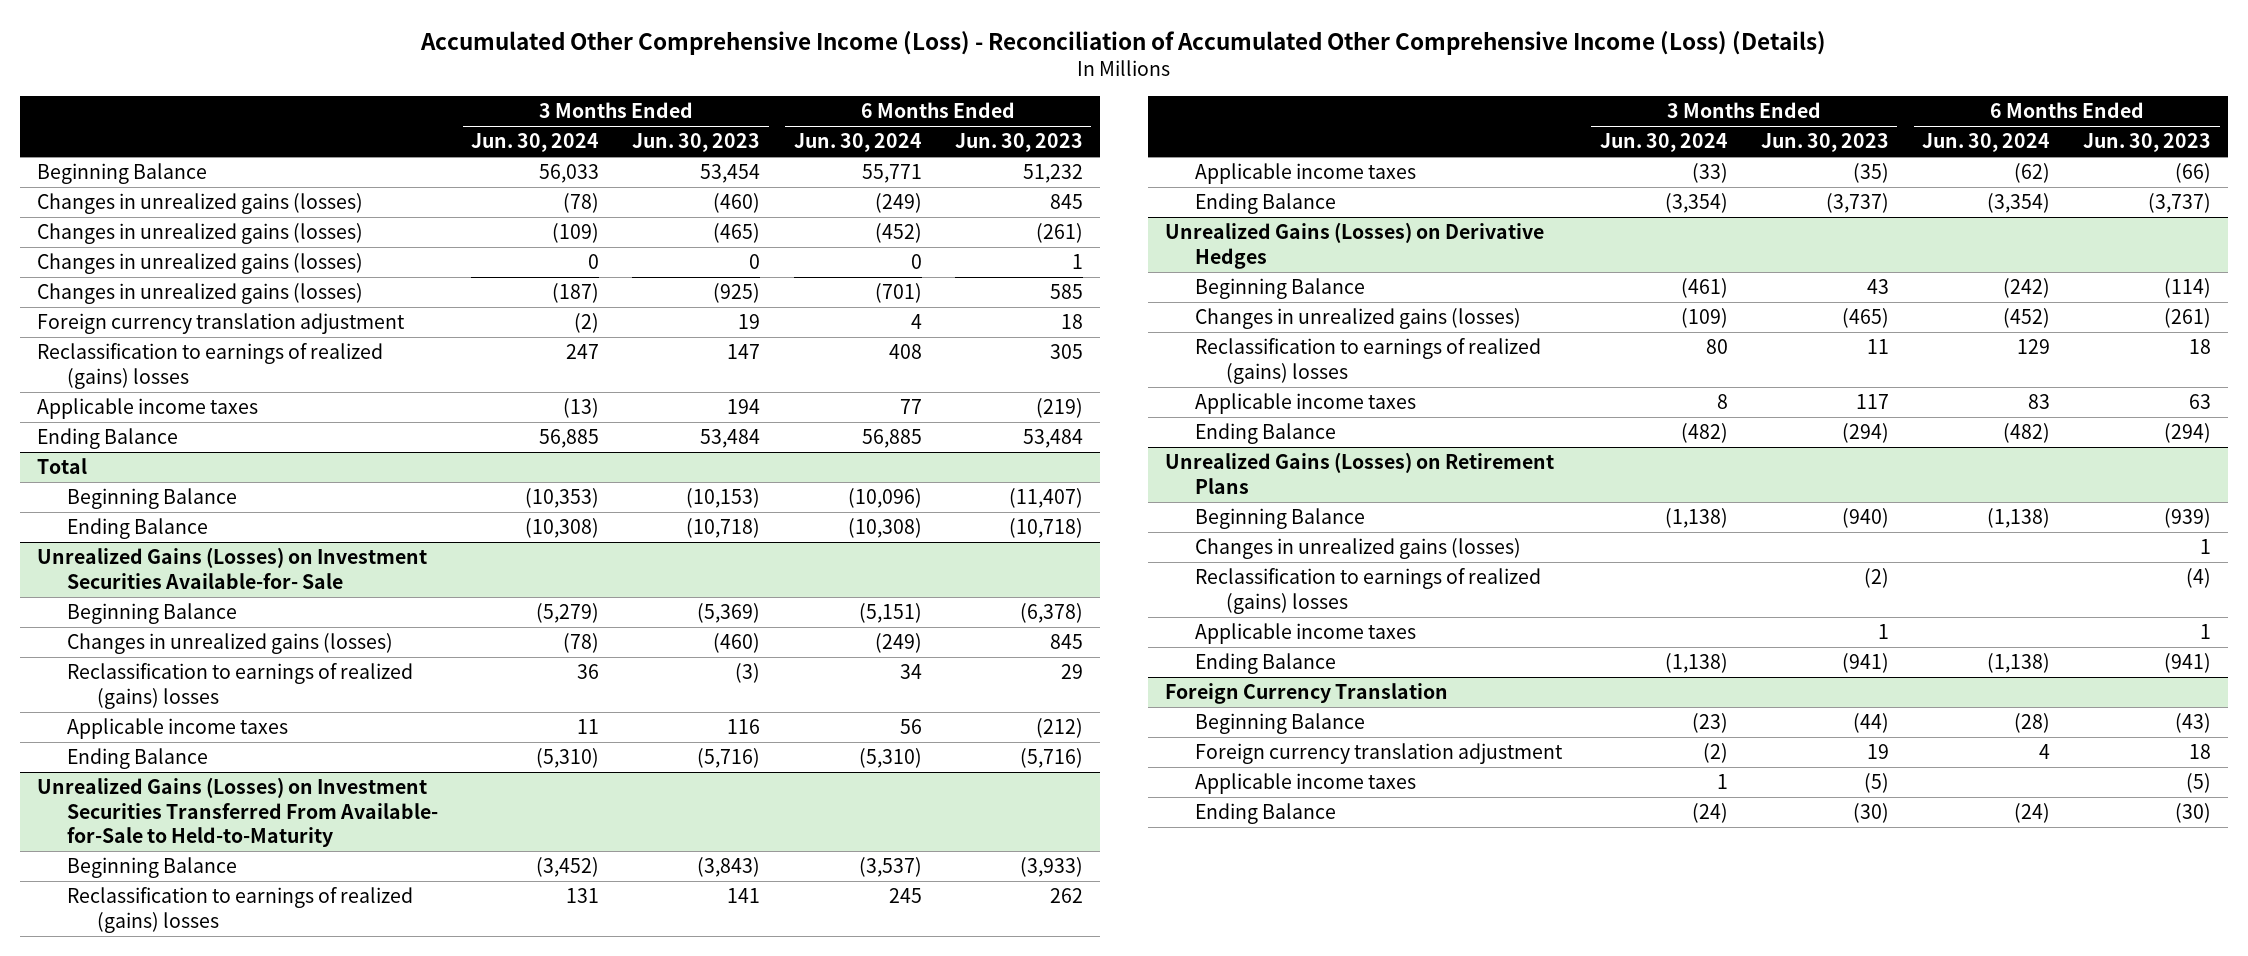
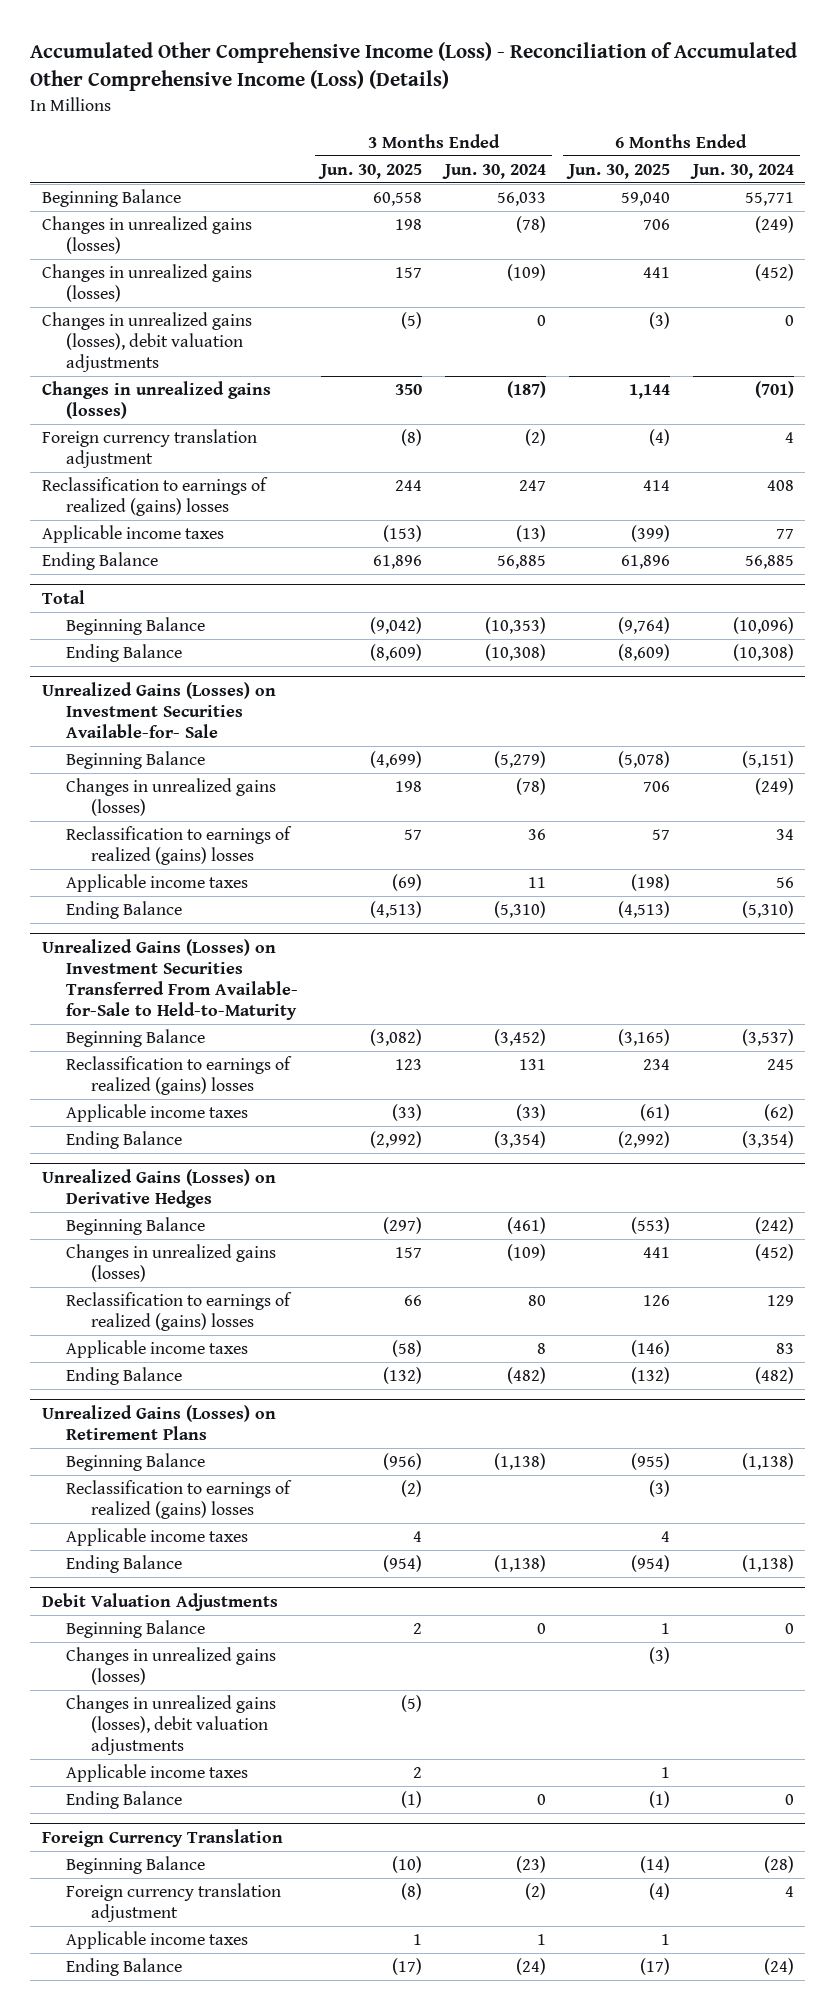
[632,133,761,153] Jun. 30, 2023 -> none
[954,133,1083,153] Jun. 30, 2023 -> none
none -> [318,163,423,179] Jun. 30, 2025
none -> [565,163,670,179] Jun. 30, 2025
[36,253,363,275] Changes in unrealized gains (losses) -> [41,312,252,373] Changes in unrealized gains (losses), debit valuation adjustments
[1195,538,1522,560] Changes in unrealized gains (losses) -> none
none -> [41,1592,278,1611] Debit Valuation Adjustments
none -> [66,1620,206,1639] Beginning Balance
none -> [66,1647,277,1686] Changes in unrealized gains (losses)
none -> [66,1695,277,1756] Changes in unrealized gains (losses), debit valuation adjustments
none -> [66,1764,249,1783] Applicable income taxes
none -> [66,1791,183,1810] Ending Balance

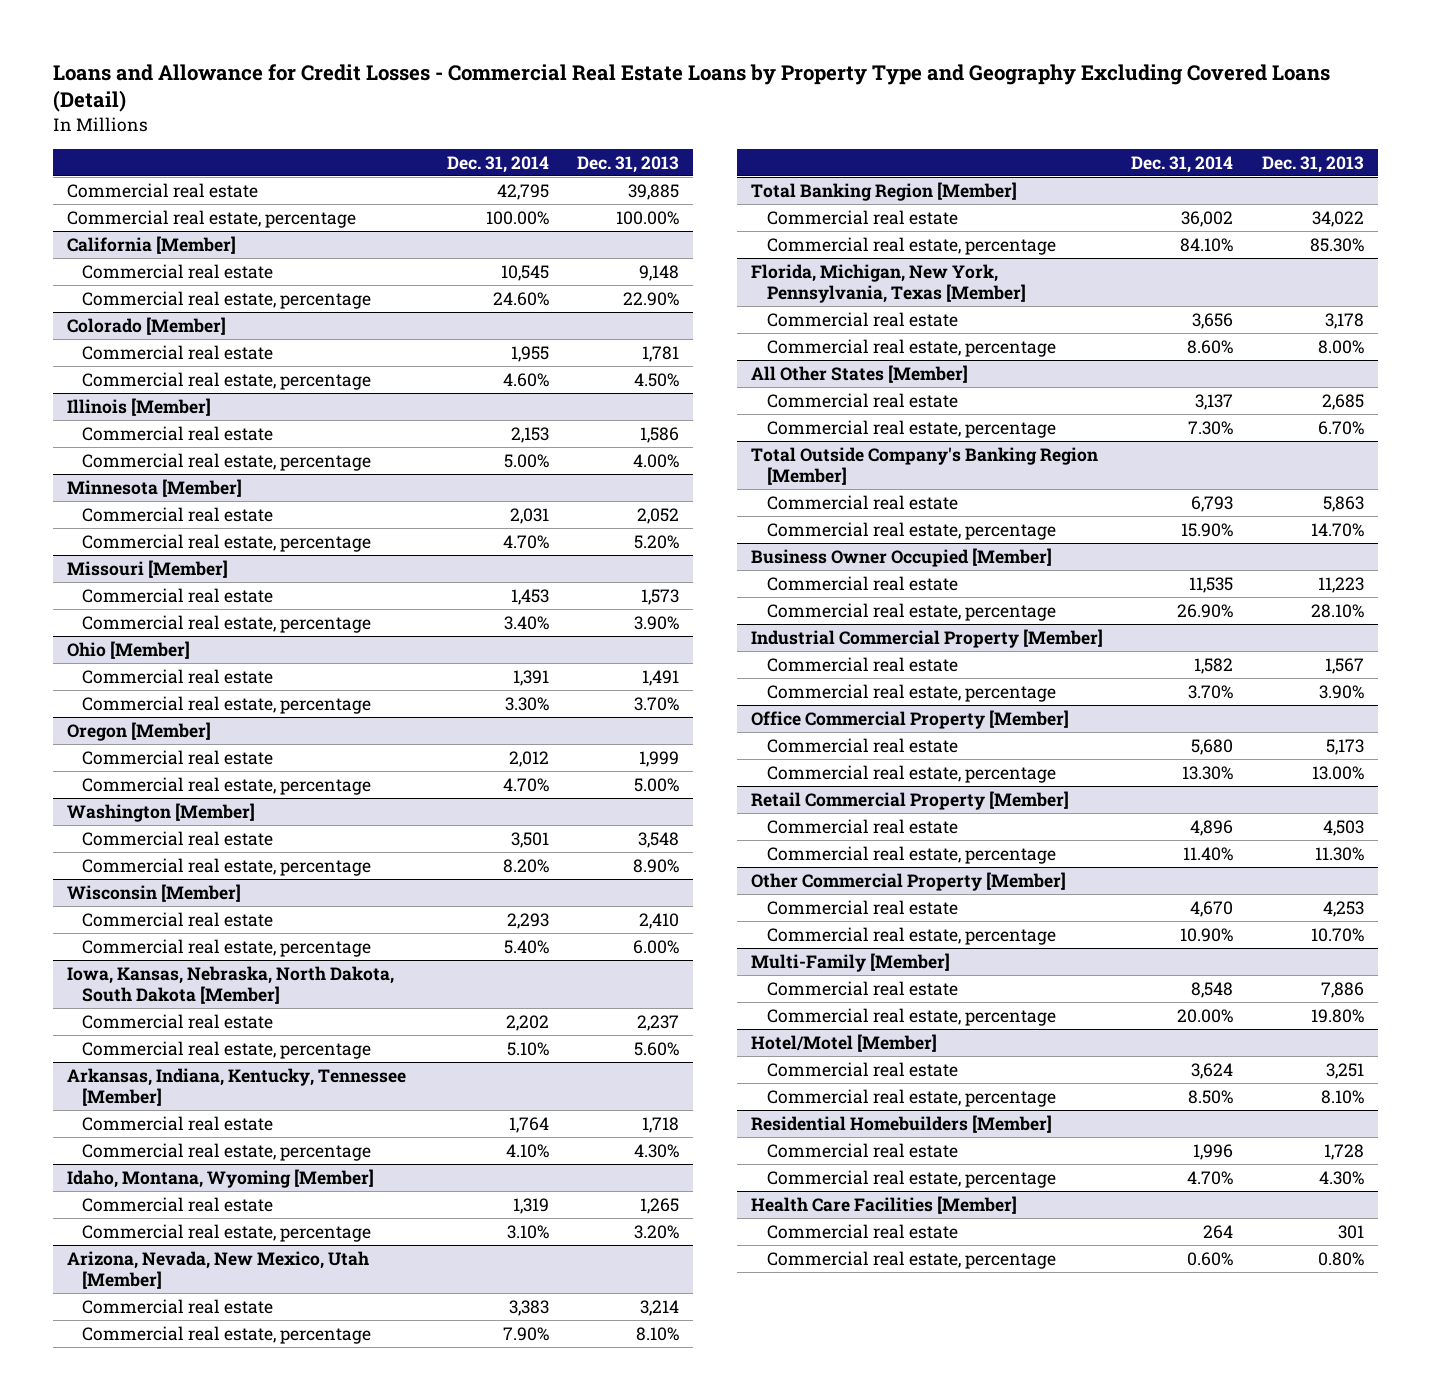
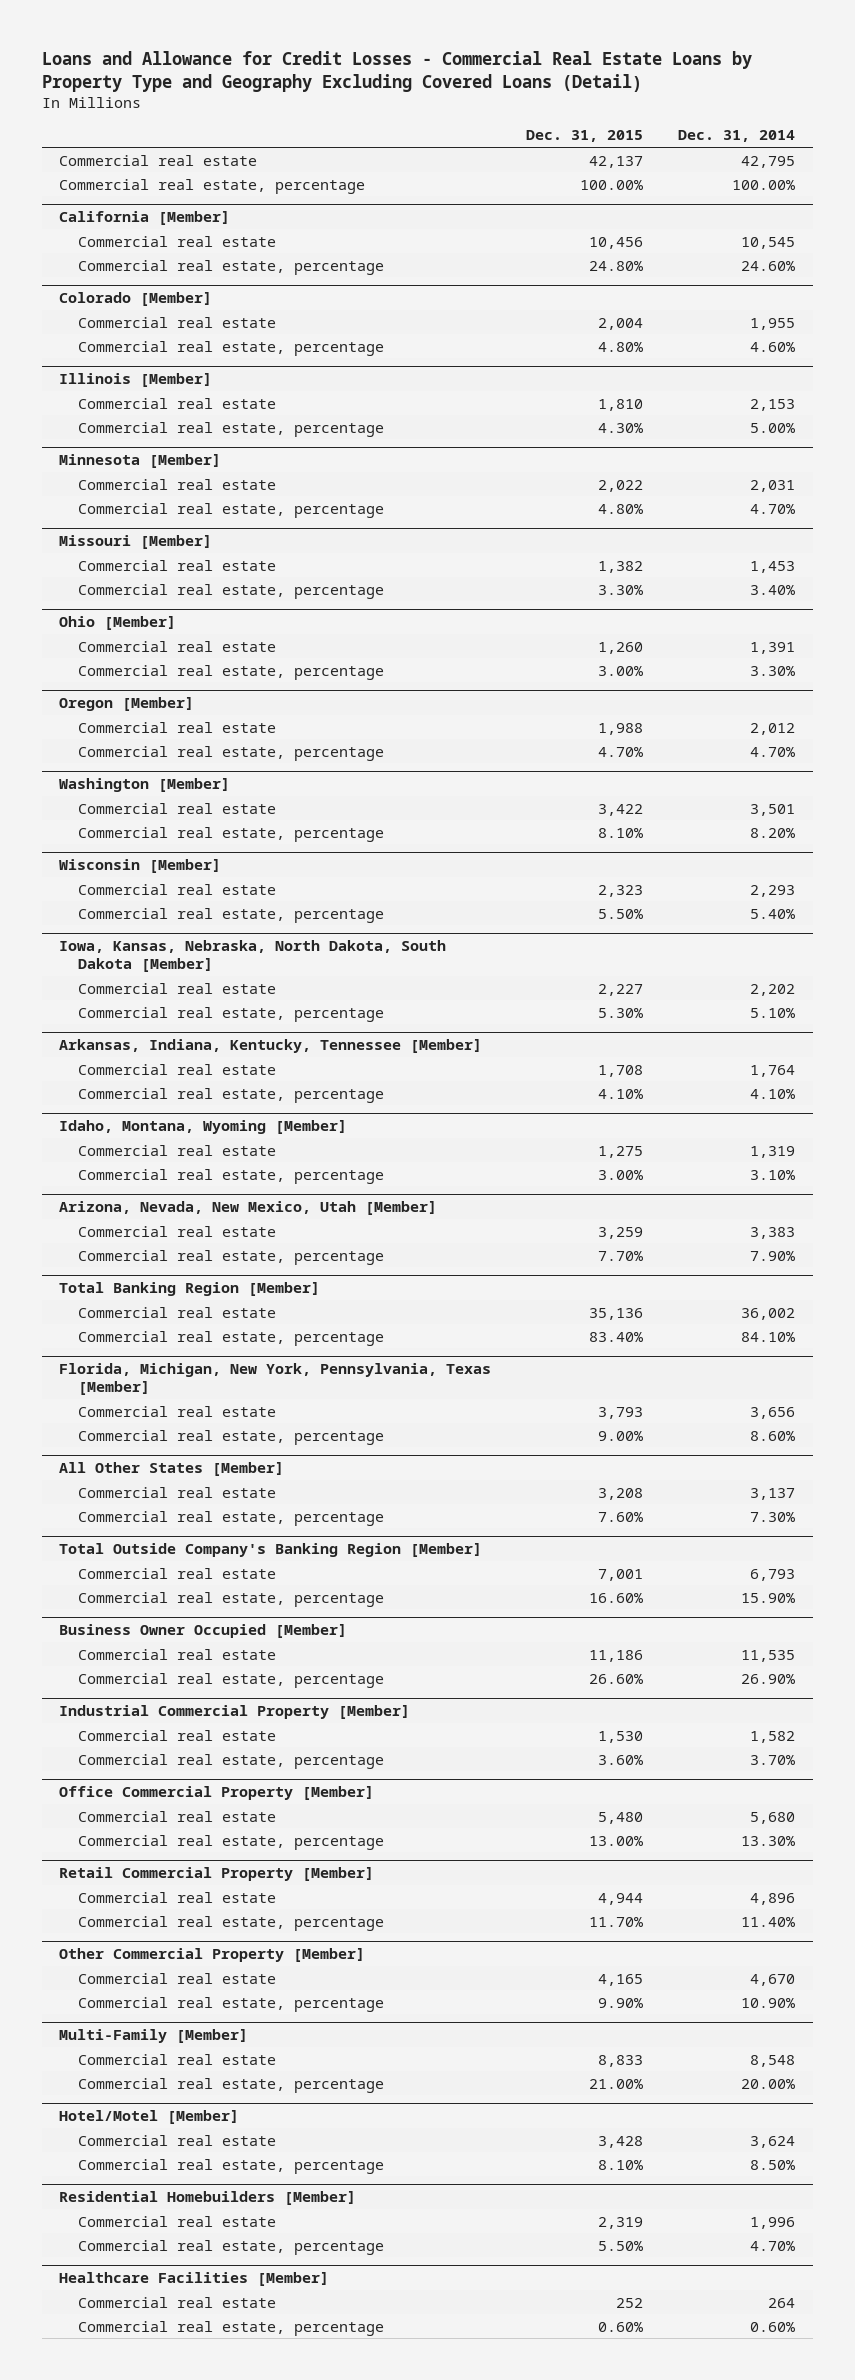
[577,155,680,173] Dec. 31, 2013 -> none
none -> [526,130,644,143] Dec. 31, 2015
[751,1195,1018,1214] Health Care Facilities [Member] -> [59,2272,330,2287] Healthcare Facilities [Member]

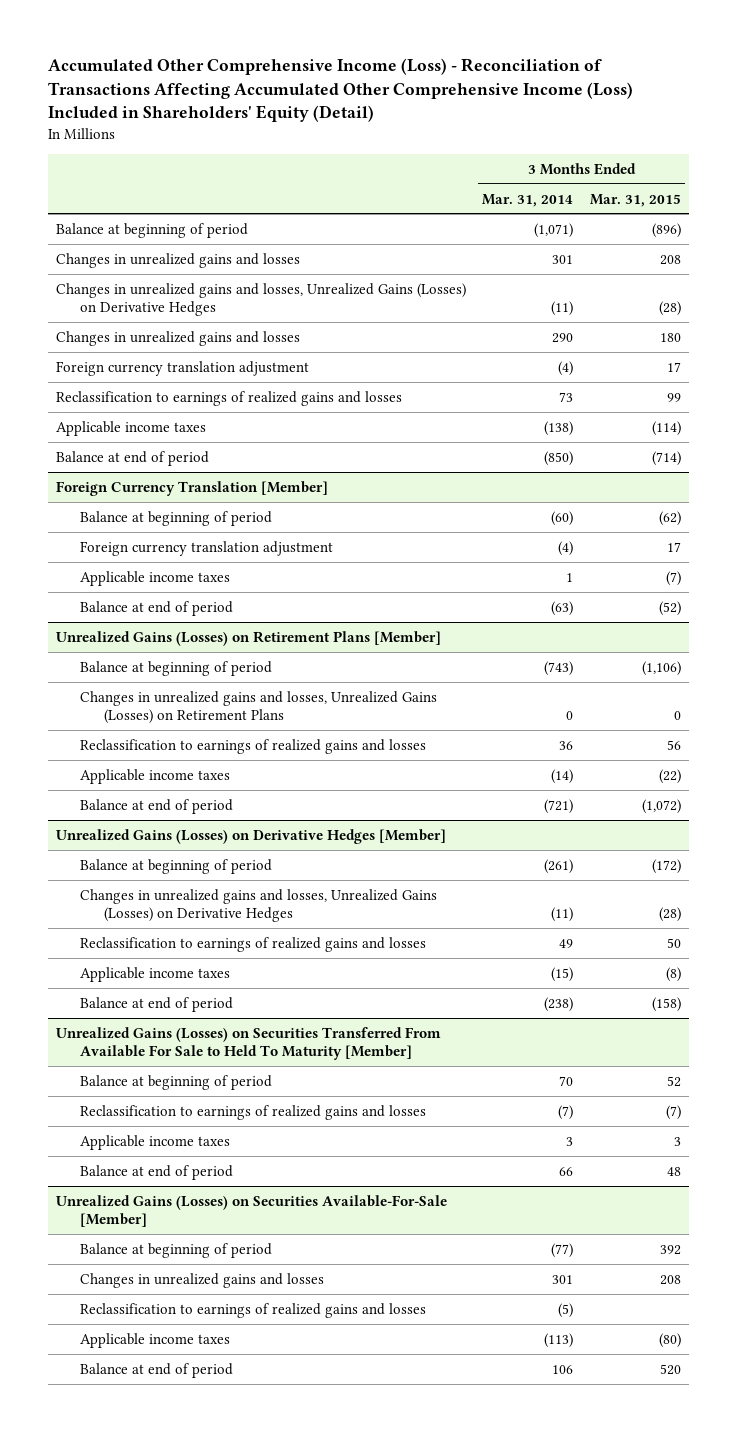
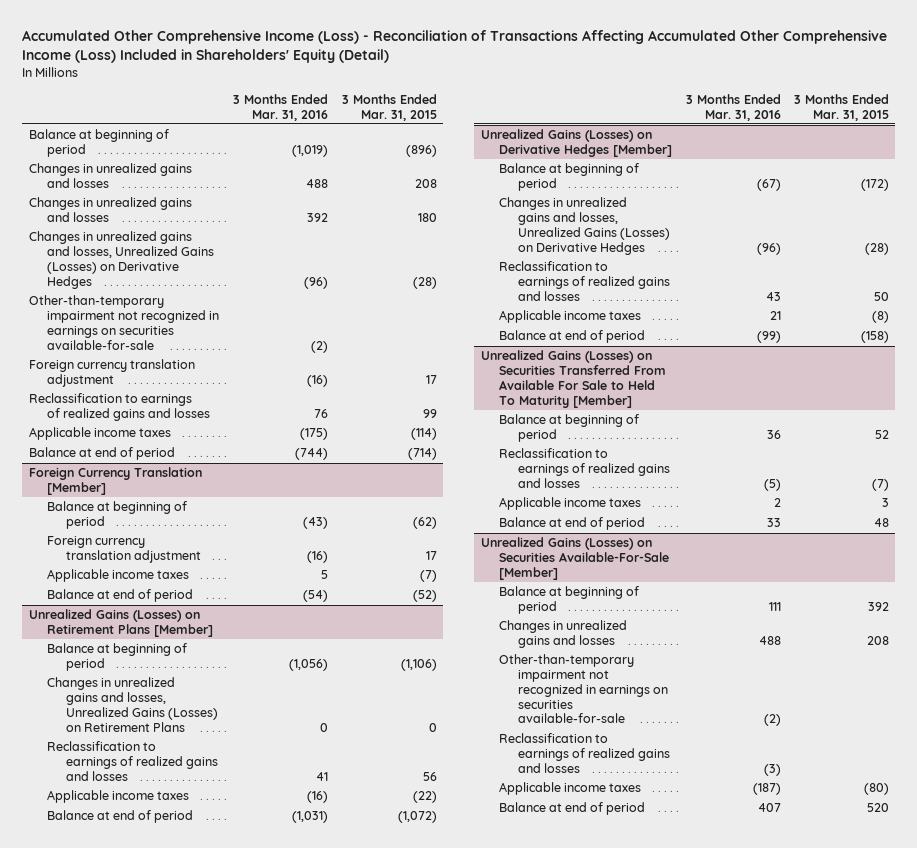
[482,193,574,207] Mar. 31, 2014 -> none
none -> [233,93,329,121] 3 Months Ended Mar. 31, 2016
[55,282,466,316] Changes in unrealized gains and losses, Unrealized Gains (Losses) on Derivative Hedges -> [28,231,215,289] Changes in unrealized gains and losses, Unrealized Gains (Losses) on Derivative Hedges
none -> [28,295,220,350] Other-than-temporary impairment not recognized in earnings on securities available-for-sale
none -> [499,654,668,724] Other-than-temporary impairment not recognized in earnings on securities available-for-sale

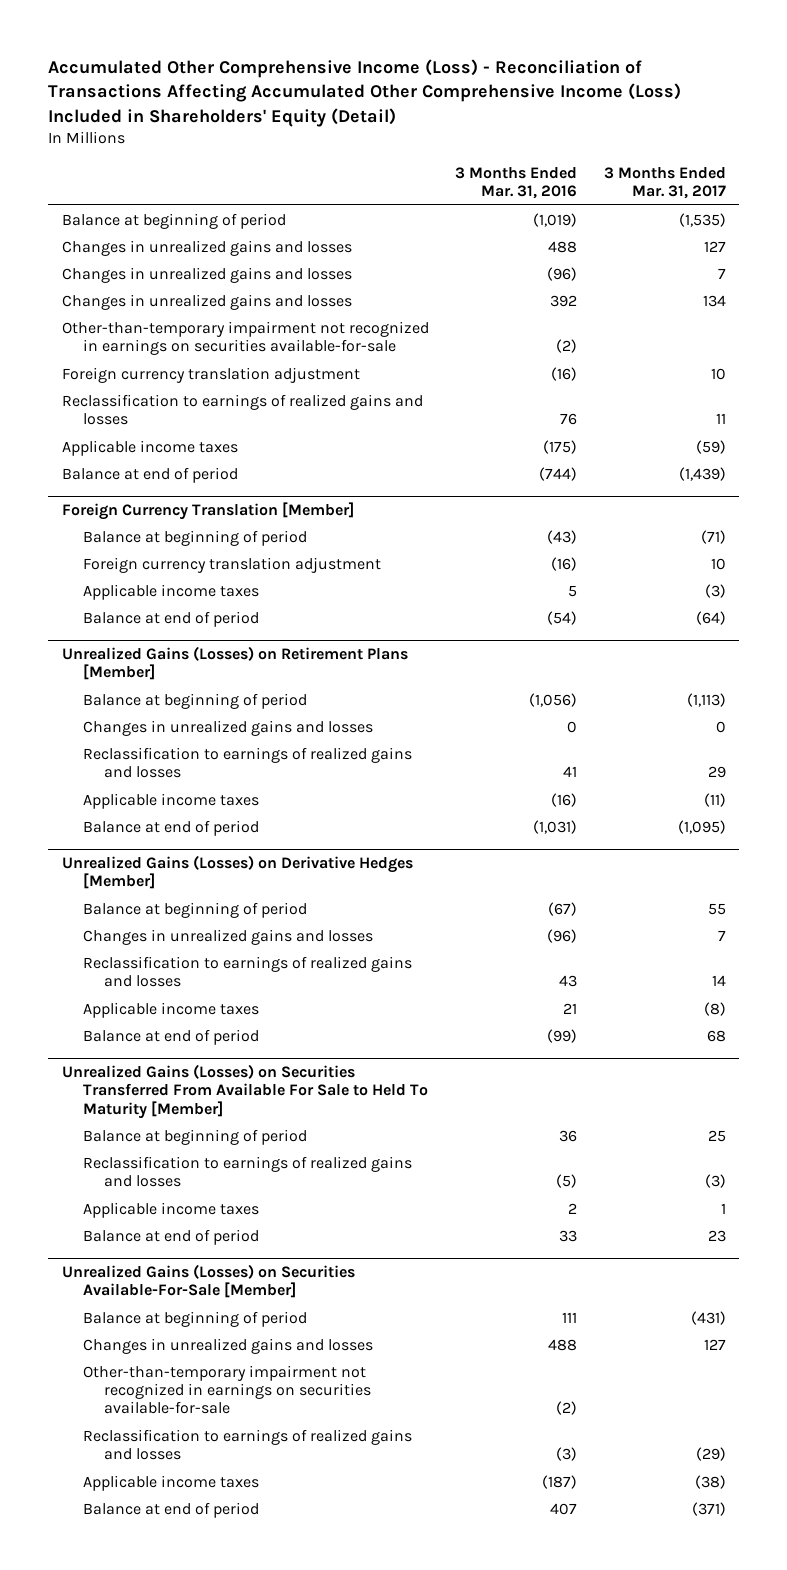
[341,93,437,121] 3 Months Ended Mar. 31, 2015 -> none
none -> [603,166,726,199] 3 Months Ended Mar. 31, 2017
none -> [61,266,352,283] Changes in unrealized gains and losses
[28,231,215,289] Changes in unrealized gains and losses, Unrealized Gains (Losses) on Derivative Hedges -> none
[47,677,218,732] Changes in unrealized gains and losses, Unrealized Gains (Losses) on Retirement Plans -> [82,719,373,736] Changes in unrealized gains and losses
[499,197,670,255] Changes in unrealized gains and losses, Unrealized Gains (Losses) on Derivative Hedges -> [82,928,373,945] Changes in unrealized gains and losses

